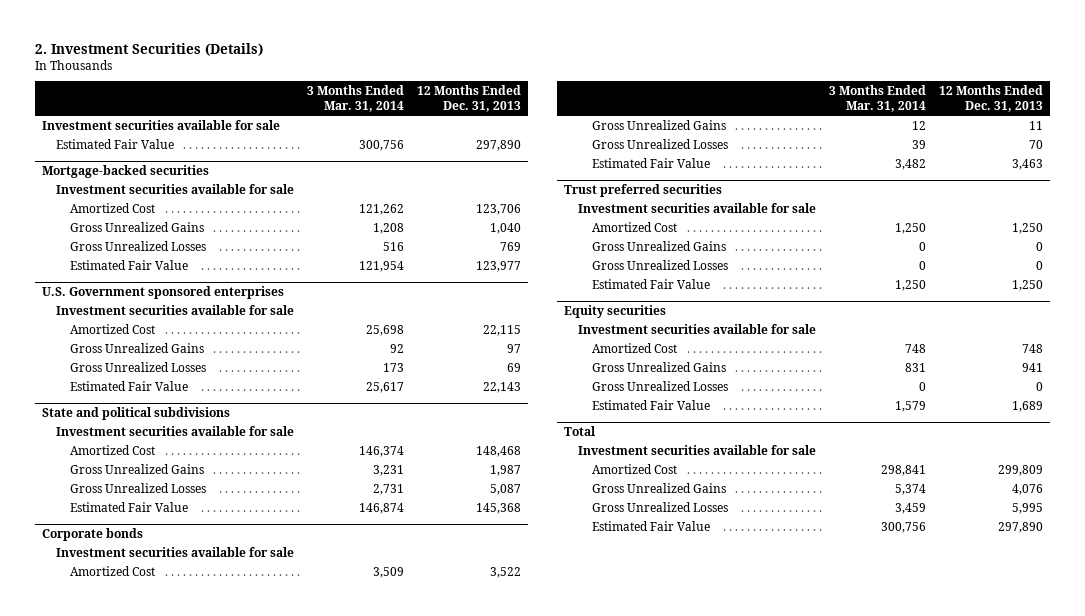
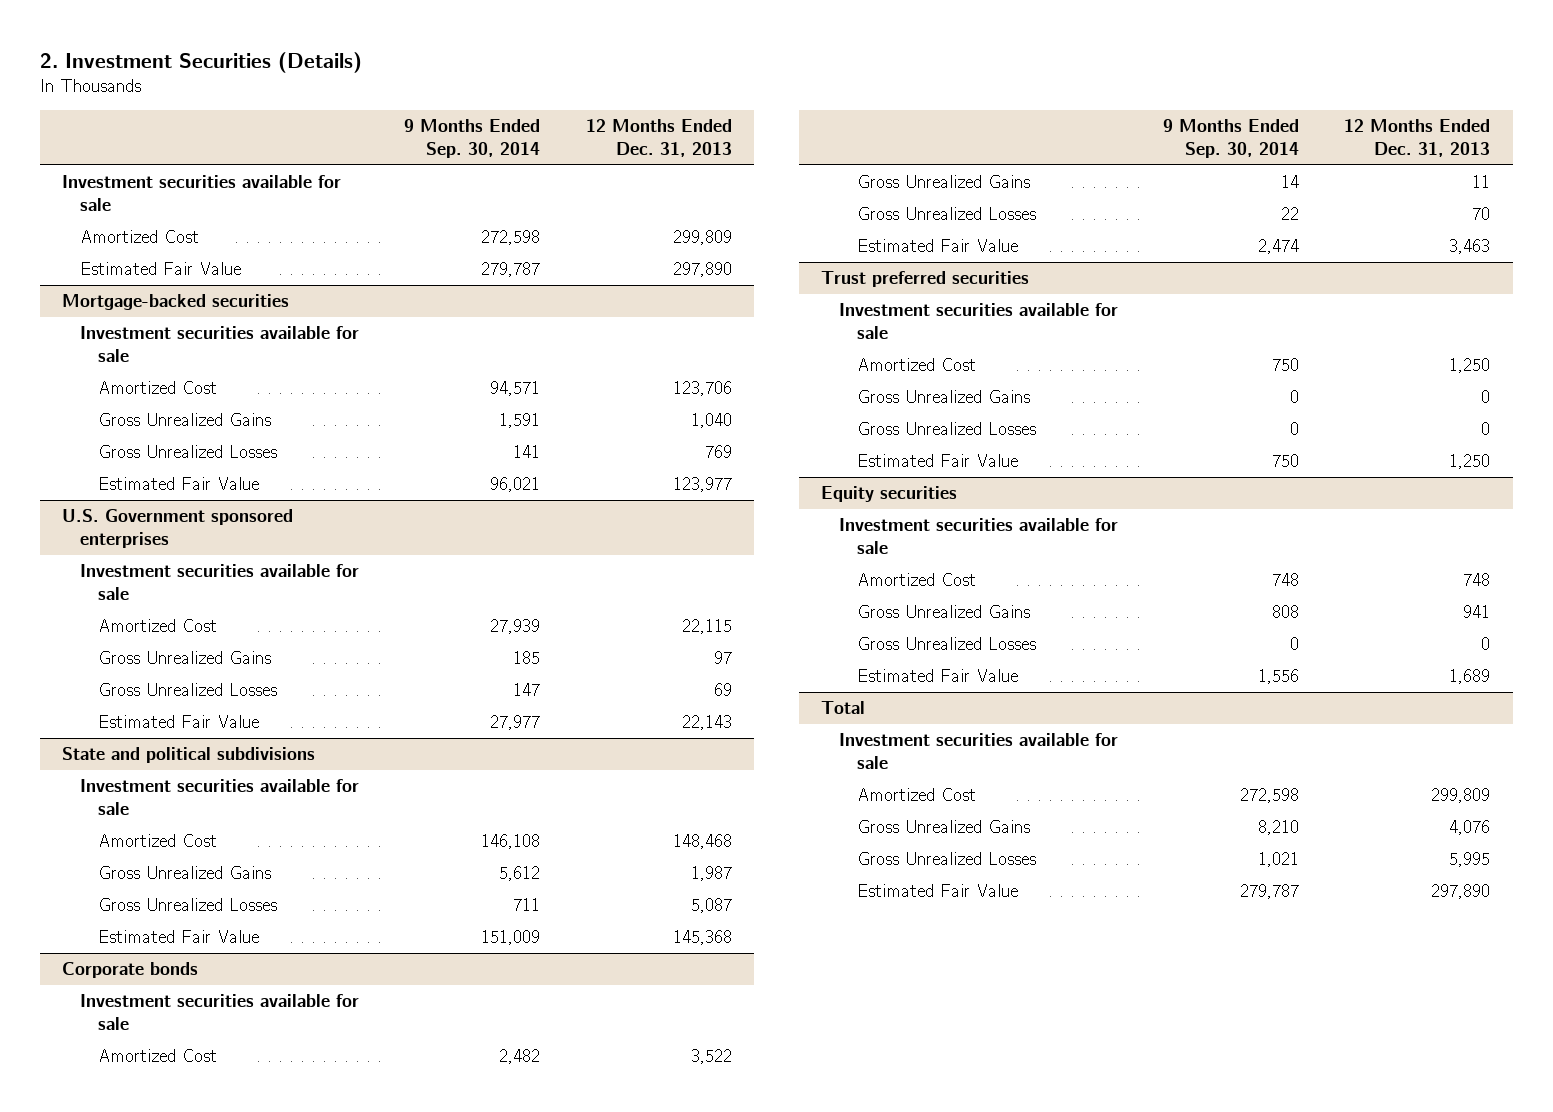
[306,85,404,112] 3 Months Ended Mar. 31, 2014 -> none
none -> [404,119,541,158] 9 Months Ended Sep. 30, 2014
none -> [80,230,200,244] Amortized Cost

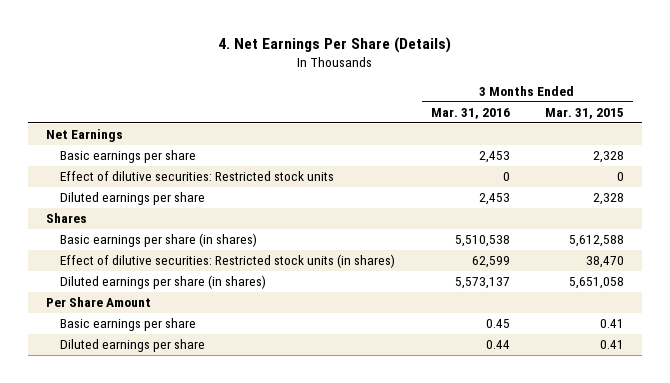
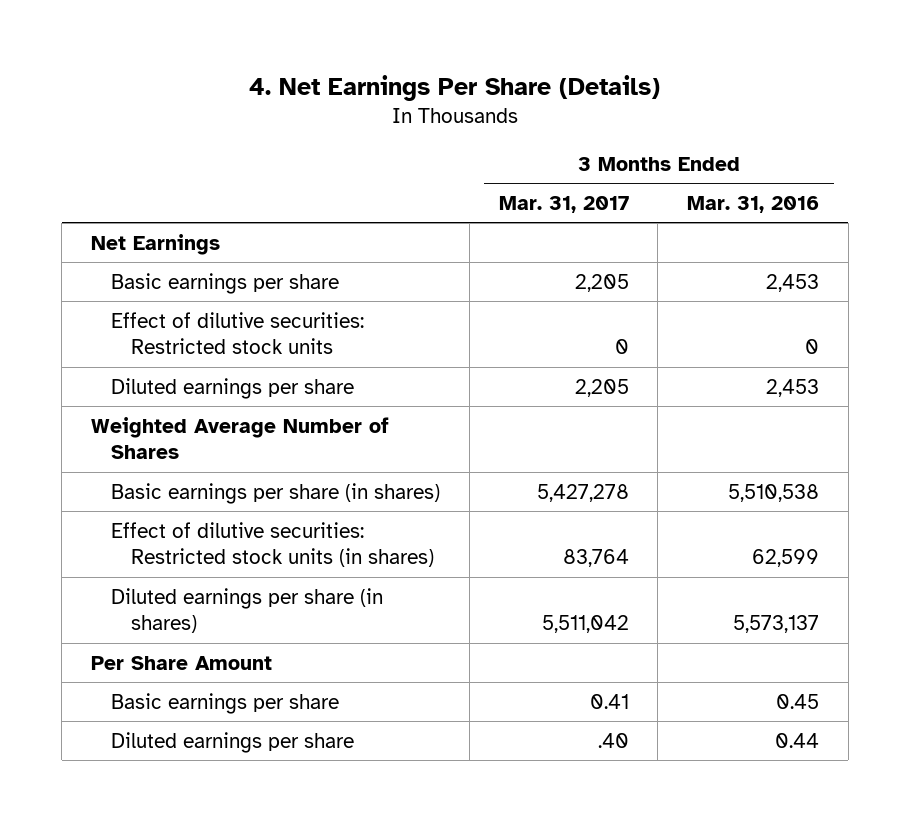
[545,108,625,120] Mar. 31, 2015 -> none
none -> [498,195,629,213] Mar. 31, 2017
[45,213,87,224] Shares -> [90,416,389,460] Weighted Average Number of Shares

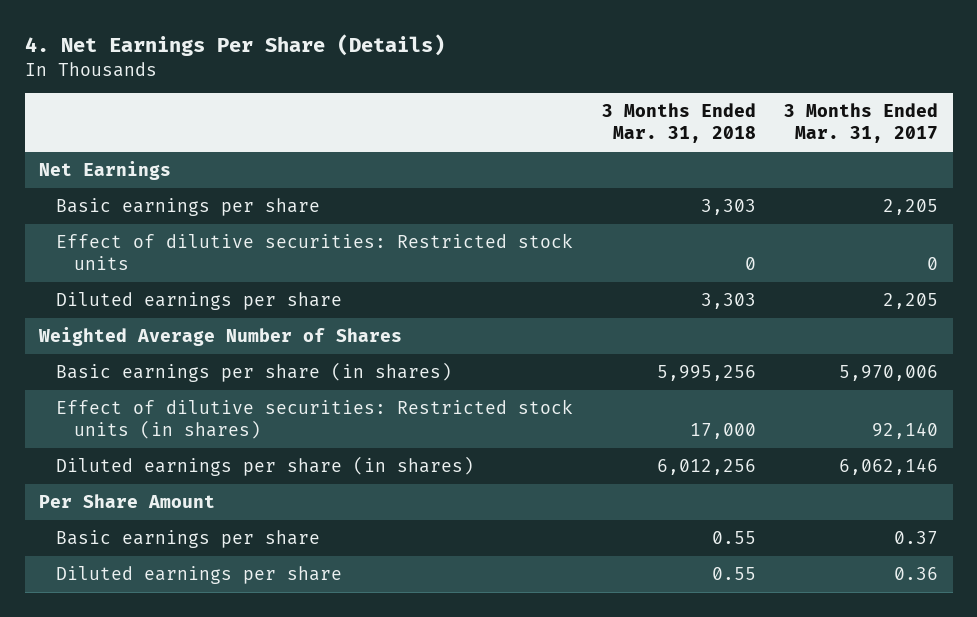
[686,195,819,213] Mar. 31, 2016 -> none
none -> [601,103,756,144] 3 Months Ended Mar. 31, 2018
[536,483,629,502] 5,427,278 -> [839,365,939,382] 5,970,006
[562,549,629,568] 83,764 -> [872,422,939,440] 92,140
[541,615,629,634] 5,511,042 -> [839,458,939,476] 6,062,146
[589,693,629,709] 0.41 -> [894,531,939,545] 0.37
[597,732,629,748] .40 -> [894,567,939,581] 0.36

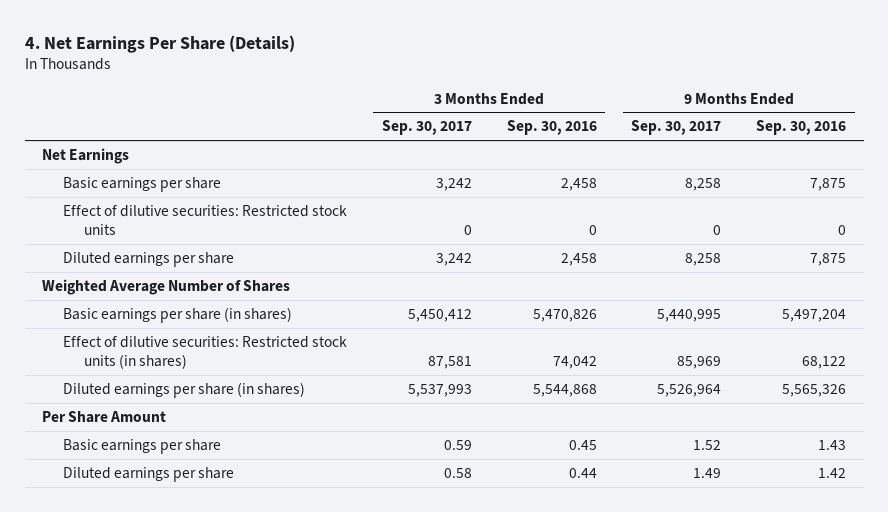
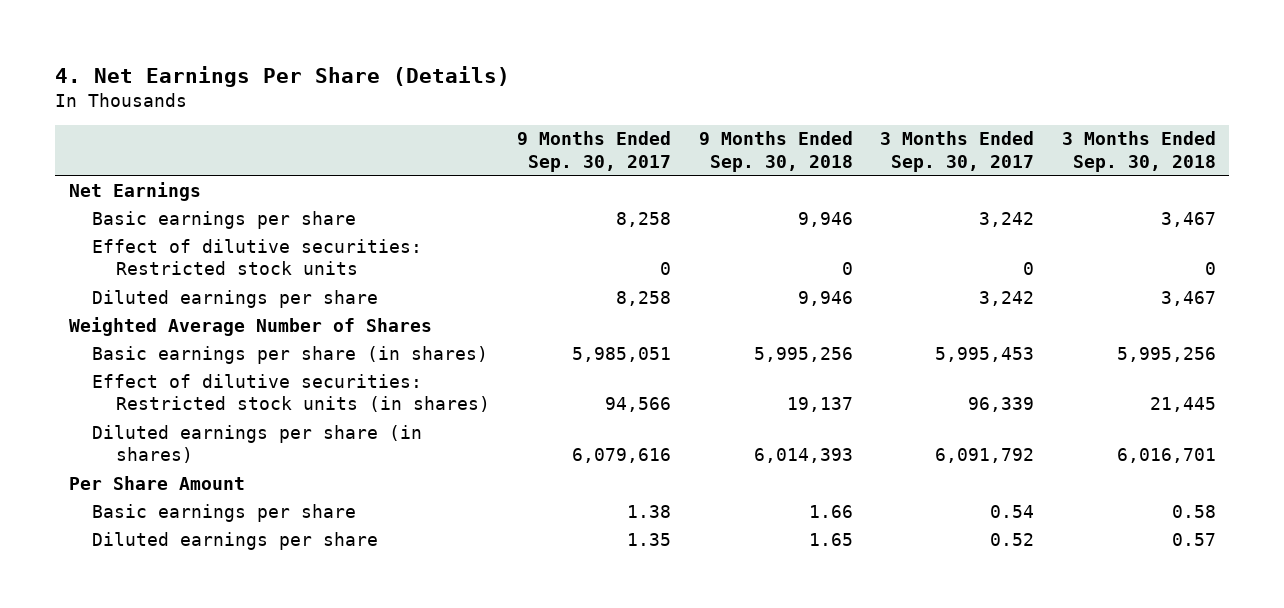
[506,120,597,136] Sep. 30, 2016 -> none
[756,120,847,136] Sep. 30, 2016 -> none
none -> [698,131,853,172] 9 Months Ended Sep. 30, 2018
none -> [1061,131,1216,172] 3 Months Ended Sep. 30, 2018
[407,308,472,322] 5,450,412 -> [935,346,1035,362] 5,995,453
[657,308,722,322] 5,440,995 -> [572,346,672,362] 5,985,051
[427,356,472,370] 87,581 -> [968,397,1035,413] 96,339
[677,356,722,370] 85,969 -> [605,397,672,413] 94,566
[407,383,472,397] 5,537,993 -> [935,448,1035,464] 6,091,792
[657,383,722,397] 5,526,964 -> [572,448,672,464] 6,079,616
[443,439,472,450] 0.59 -> [990,504,1035,518] 0.54
[693,439,722,450] 1.52 -> [627,504,672,518] 1.38
[443,467,472,478] 0.58 -> [990,532,1035,546] 0.52
[693,467,722,478] 1.49 -> [627,532,672,546] 1.35

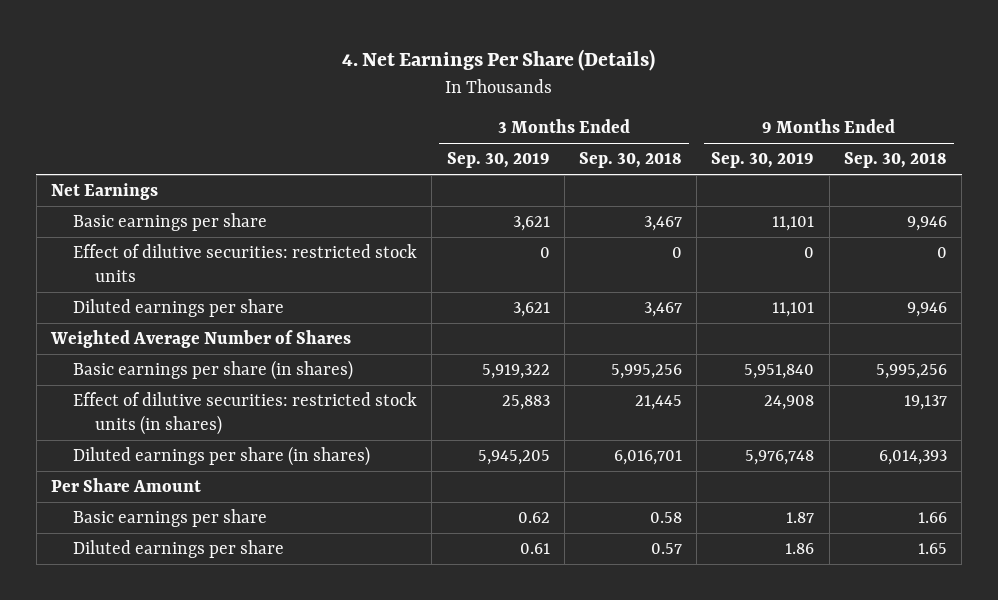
[517,131,672,172] 9 Months Ended Sep. 30, 2017 -> none
[880,131,1035,172] 3 Months Ended Sep. 30, 2017 -> none
none -> [446,152,550,169] Sep. 30, 2019
none -> [711,152,815,169] Sep. 30, 2019
[92,238,423,276] Effect of dilutive securities: Restricted stock units -> [73,244,418,282] Effect of dilutive securities: restricted stock units
[92,373,490,413] Effect of dilutive securities: Restricted stock units (in shares) -> [73,392,418,435] Effect of dilutive securities: restricted stock units (in shares)

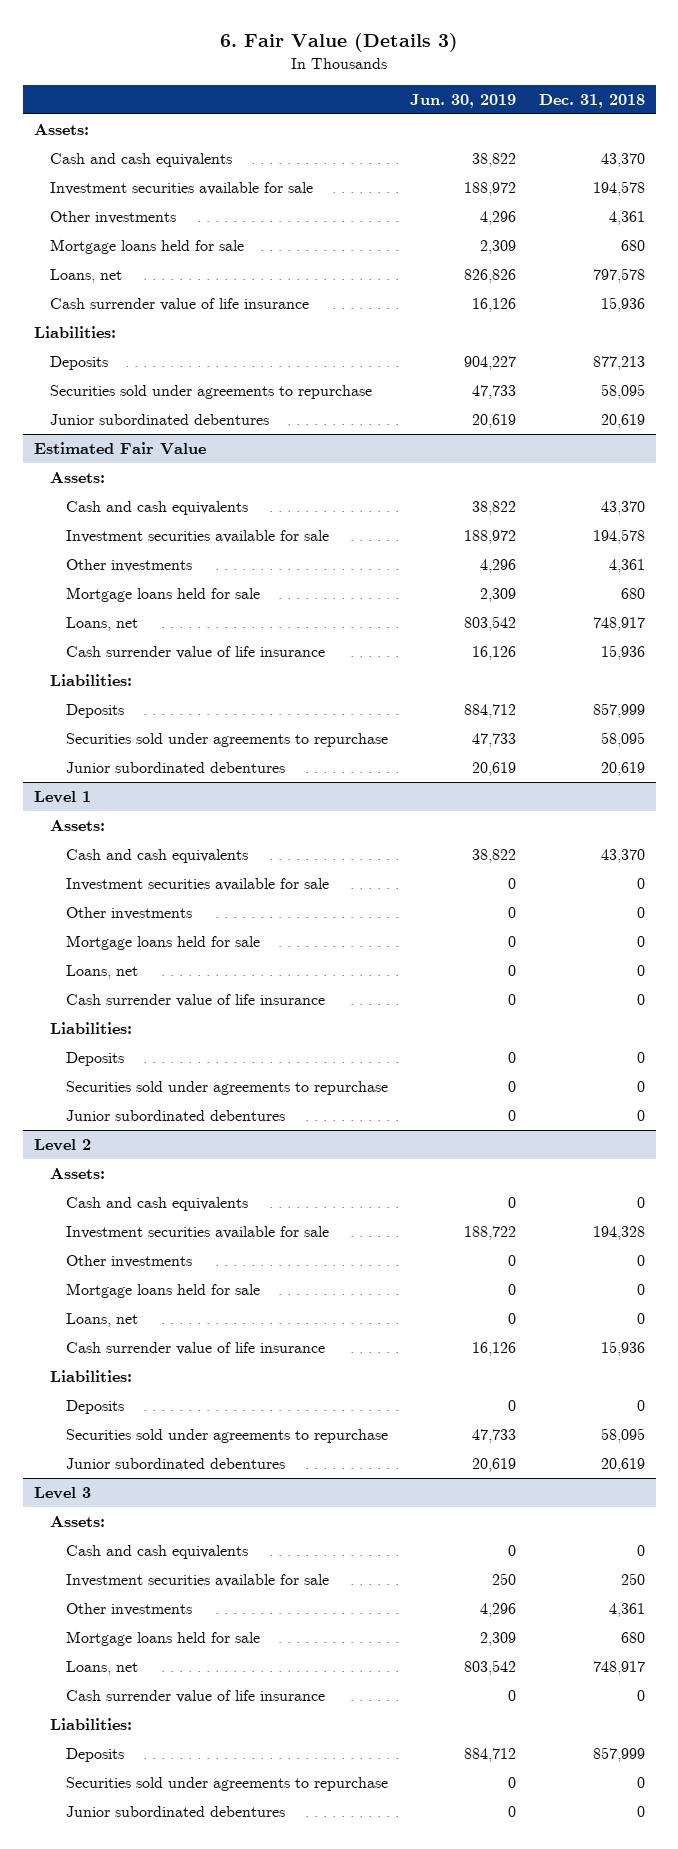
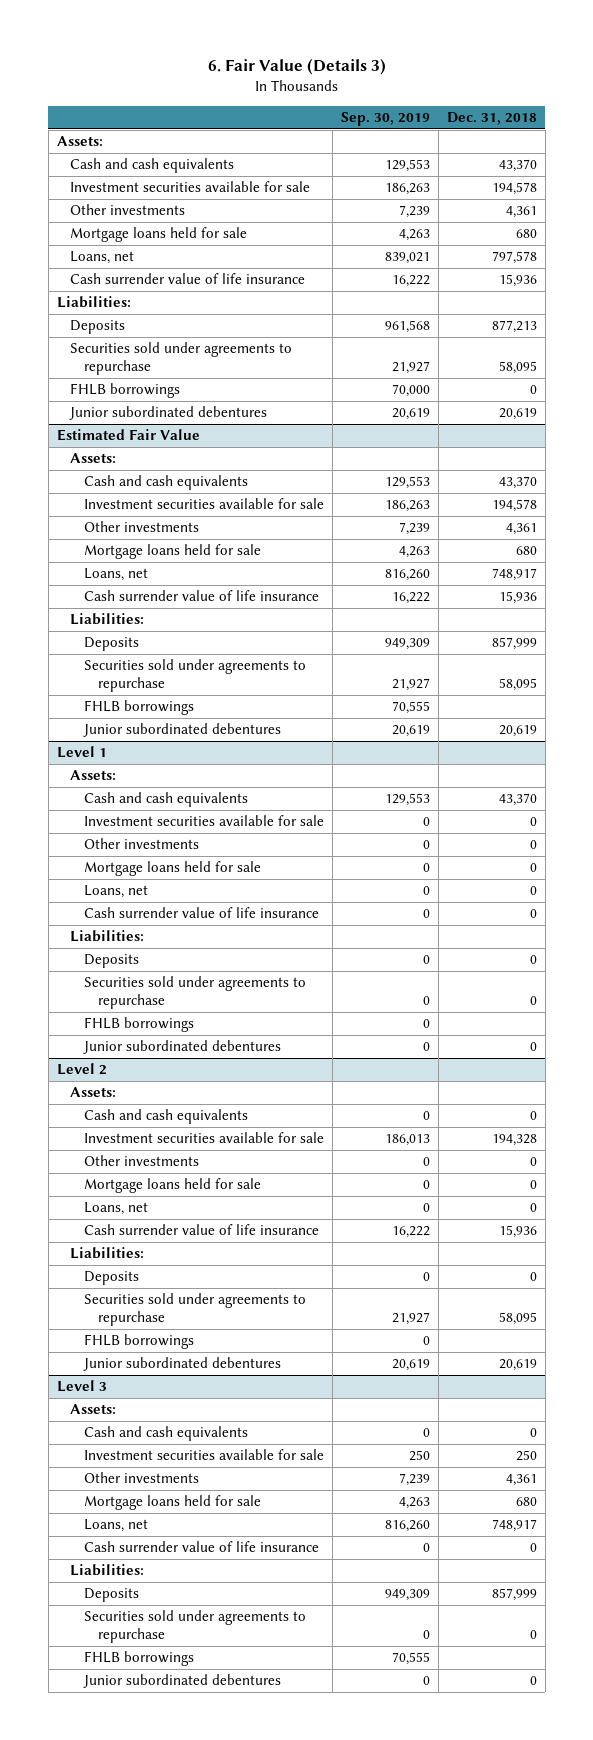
[410,93,517,108] Jun. 30, 2019 -> none
none -> [340,112,430,127] Sep. 30, 2019
none -> [70,383,181,399] FHLB borrowings
none -> [83,700,194,716] FHLB borrowings
none -> [83,1017,194,1033] FHLB borrowings
none -> [83,1334,194,1350] FHLB borrowings
none -> [83,1651,194,1667] FHLB borrowings

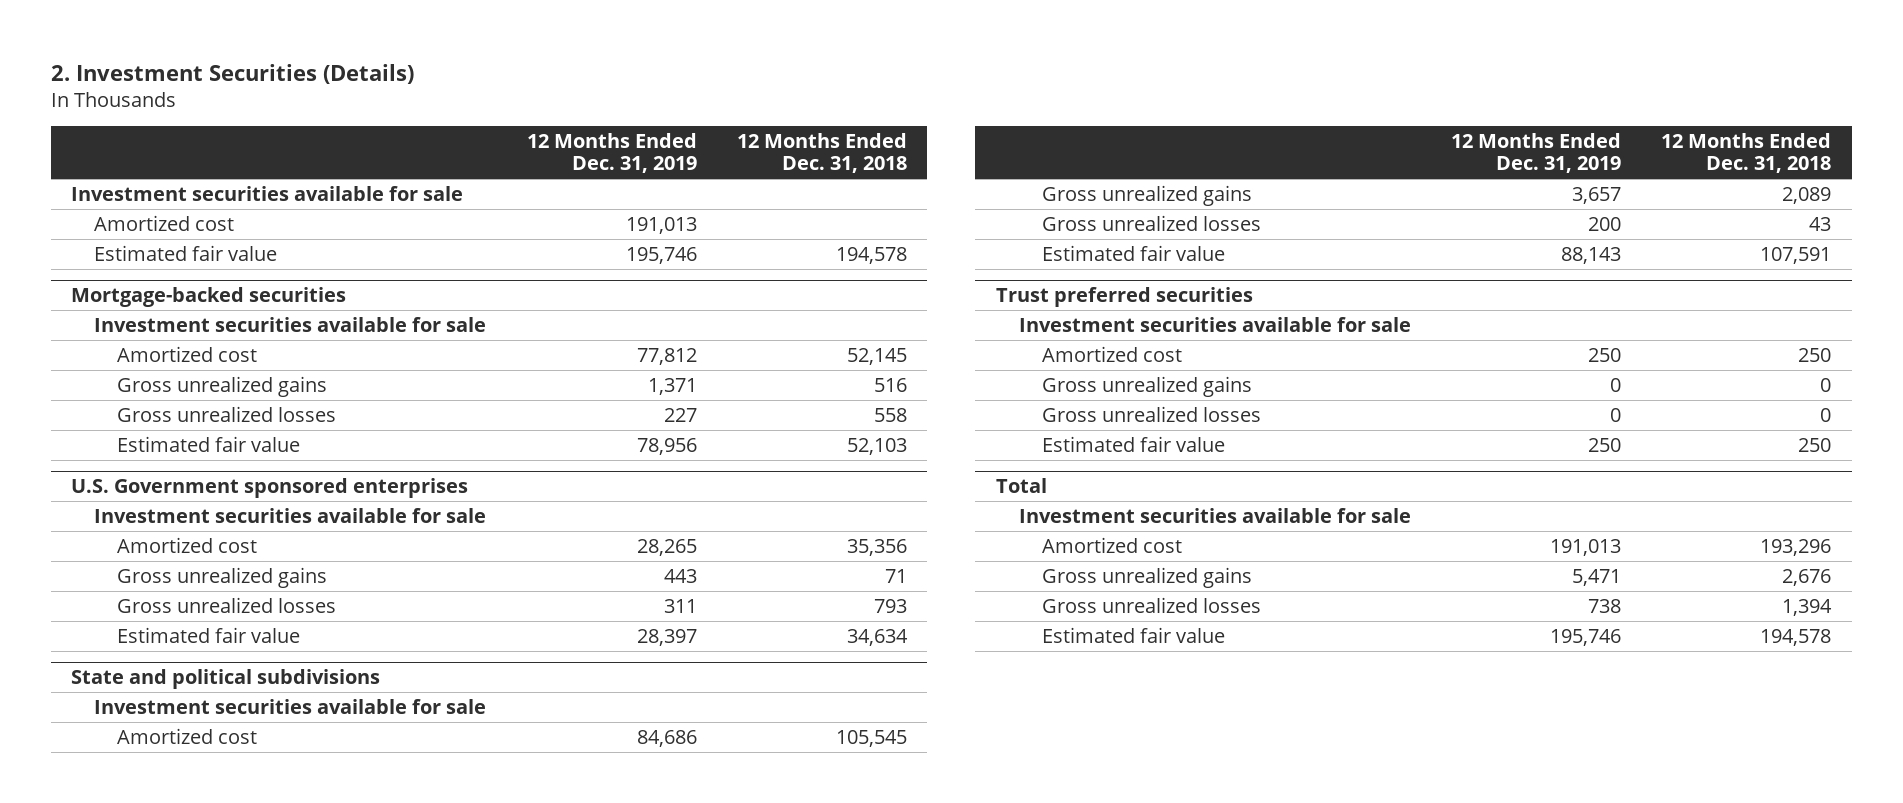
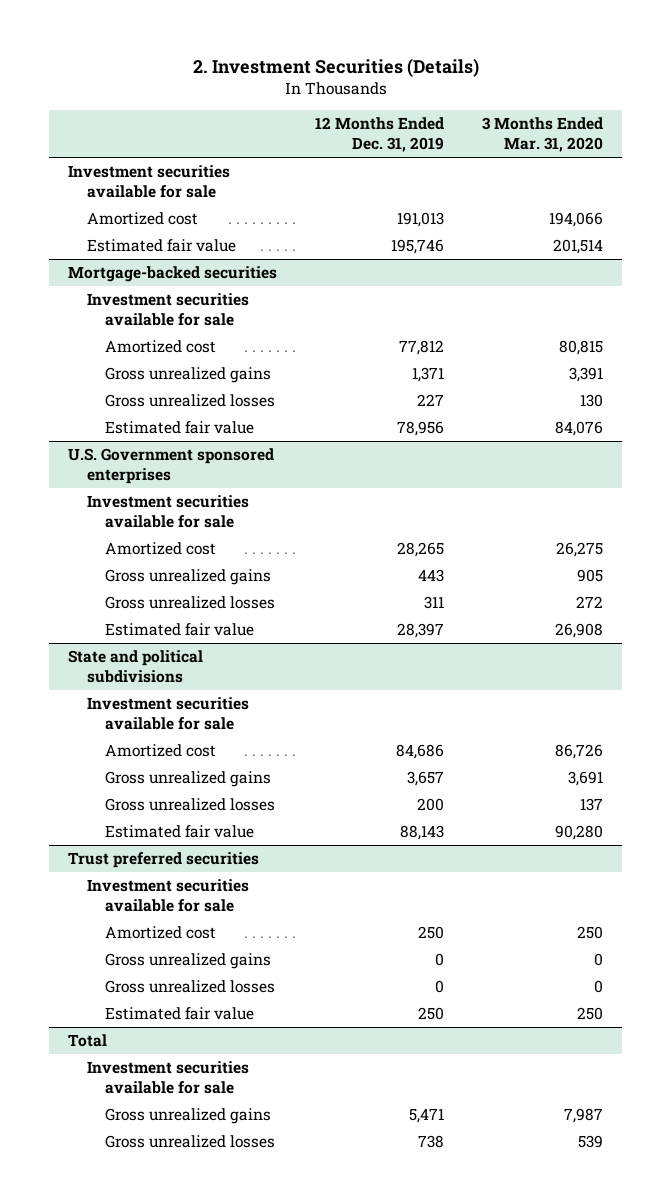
[737,133,908,174] 12 Months Ended Dec. 31, 2018 -> none
none -> [482,117,604,152] 3 Months Ended Mar. 31, 2020
[1041,536,1182,553] Amortized cost -> none
[1041,626,1225,643] Estimated fair value -> none

